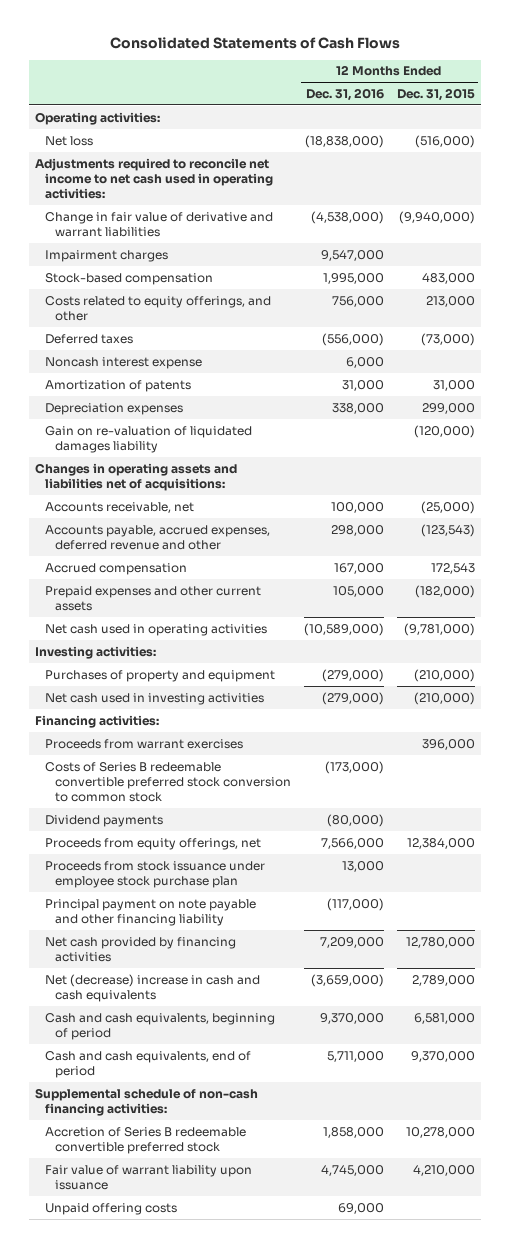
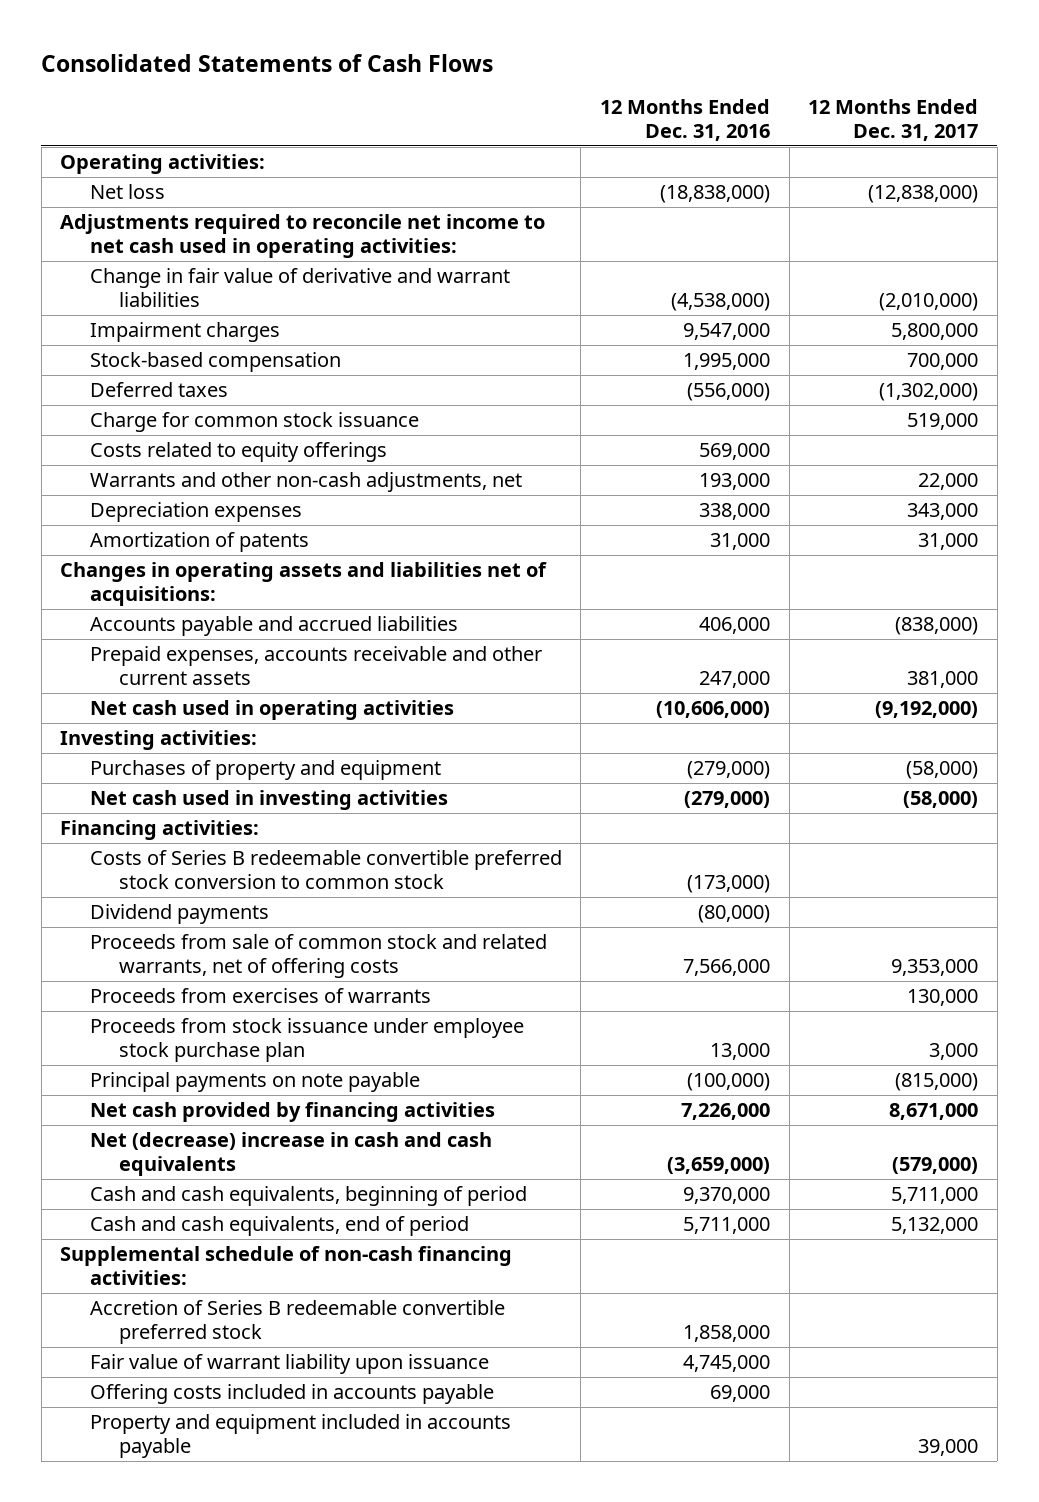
[396,87,475,101] Dec. 31, 2015 -> none
none -> [808,99,979,141] 12 Months Ended Dec. 31, 2017
[45,295,272,321] Costs related to equity offerings, and other -> none
[45,356,203,369] Noncash interest expense -> none
none -> [89,412,419,433] Charge for common stock issuance
none -> [89,442,387,463] Costs related to equity offerings
none -> [89,472,522,493] Warrants and other non-cash adjustments, net
[45,425,253,453] Gain on re-valuation of liquidated damages liability -> none
[45,379,192,392] Amortization of patents -> [89,532,309,553] Amortization of patents
[45,501,195,513] Accounts receivable, net -> none
[45,562,188,575] Accrued compensation -> none
[45,524,271,550] Accounts payable, accrued expenses, deferred revenue and other -> [89,616,458,637] Accounts payable and accrued liabilities
[330,524,384,536] 298,000 -> [698,617,770,635] 406,000
[45,585,262,611] Prepaid expenses and other current assets -> [89,646,542,686] Prepaid expenses, accounts receivable and other current assets
[332,585,384,597] 105,000 -> [698,671,770,689] 247,000
[303,622,384,636] (10,589,000) -> [655,701,770,719] (10,606,000)
[45,738,244,749] Proceeds from warrant exercises -> none
[45,837,262,850] Proceeds from equity offerings, net -> [89,934,547,979] Proceeds from sale of common stock and related warrants, net of offering costs
none -> [89,988,431,1004] Proceeds from exercises of warrants
[45,898,257,926] Principal payment on note payable and other financing liability -> [89,1072,420,1093] Principal payments on note payable
[326,897,384,911] (117,000) -> [686,1073,770,1092] (100,000)
[319,936,384,948] 7,209,000 -> [680,1103,770,1121] 7,226,000
[45,1202,178,1215] Unpaid offering costs -> [89,1384,494,1405] Offering costs included in accounts payable
none -> [89,1414,511,1459] Property and equipment included in accounts payable

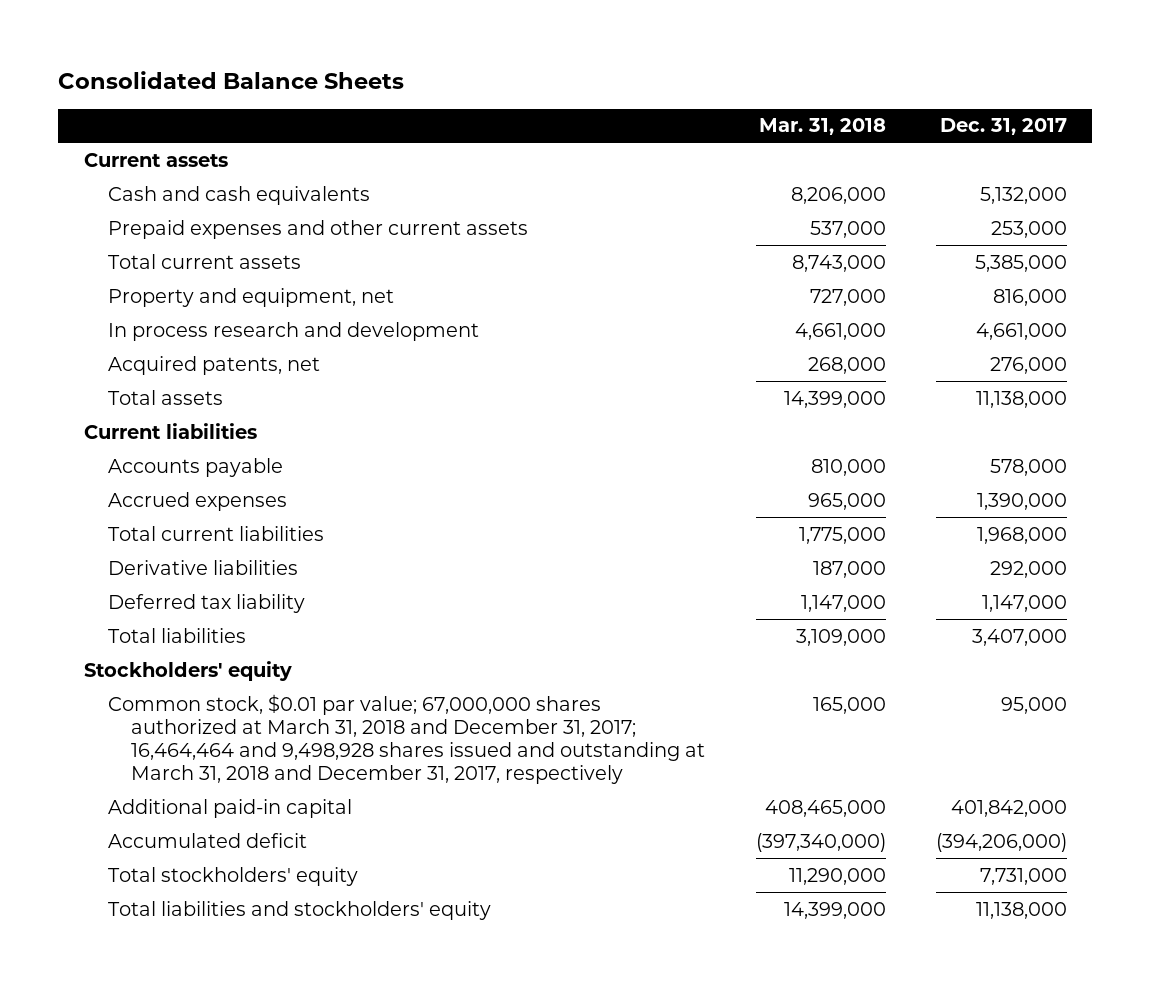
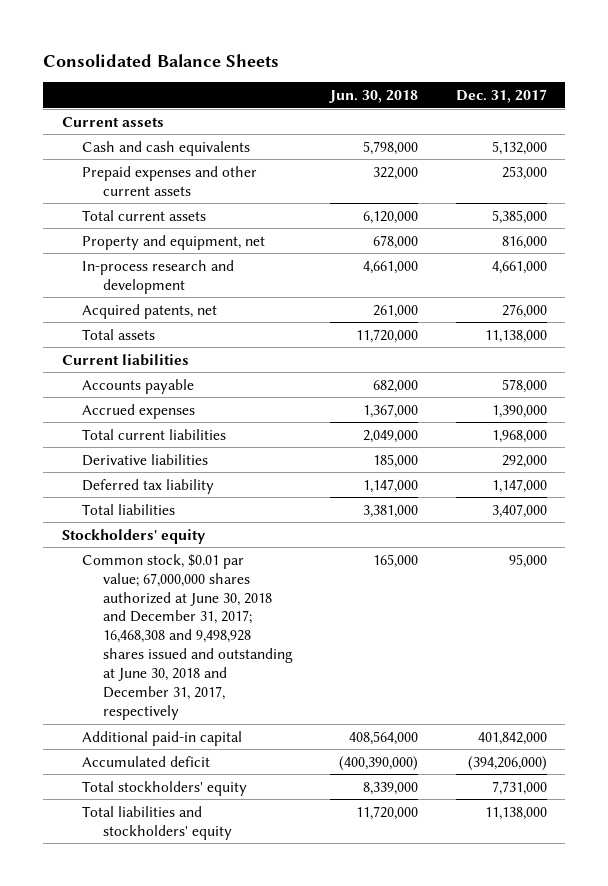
[758,118,886,136] Mar. 31, 2018 -> none
none -> [329,90,419,104] Jun. 30, 2018
[107,321,479,341] In process research and development -> [82,259,235,294] In-process research and development
[107,693,706,785] Common stock, $0.01 par value; 67,000,000 shares authorized at March 31, 2018 and December 31, 2017; 16,464,464 and 9,498,928 shares issued and outstanding at March 31, 2018 and December 31, 2017, respectively -> [82,553,293,721] Common stock, $0.01 par value; 67,000,000 shares authorized at June 30, 2018 and December 31, 2017; 16,468,308 and 9,498,928 shares issued and outstanding at June 30, 2018 and December 31, 2017, respectively

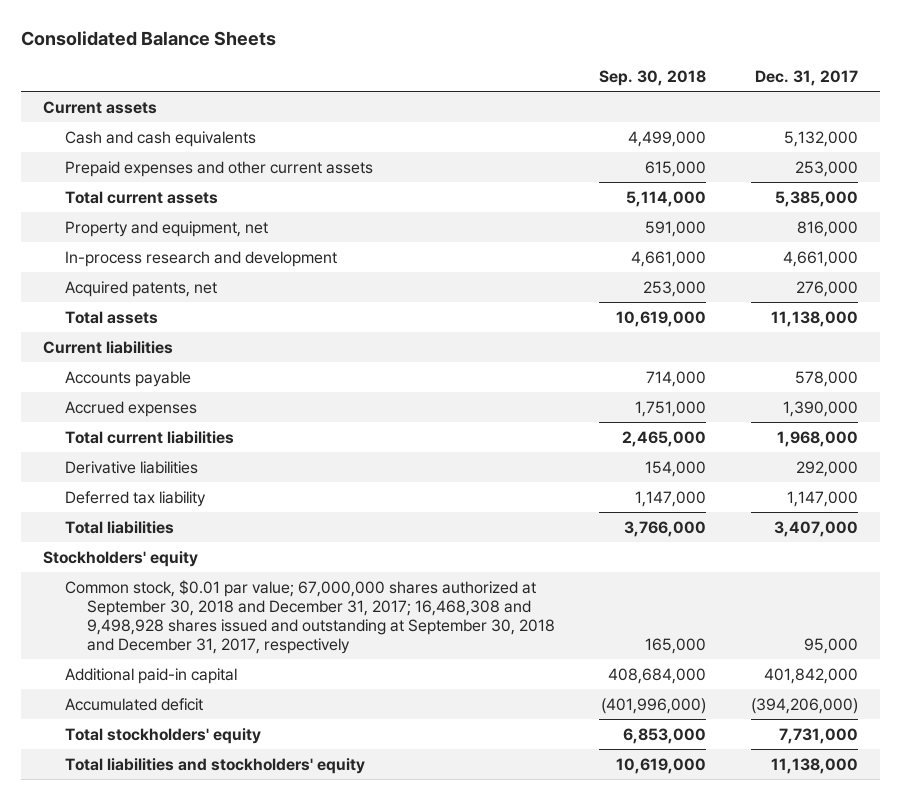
[329,90,419,104] Jun. 30, 2018 -> none
none -> [599,69,707,86] Sep. 30, 2018
[82,553,293,721] Common stock, $0.01 par value; 67,000,000 shares authorized at June 30, 2018 and December 31, 2017; 16,468,308 and 9,498,928 shares issued and outstanding at June 30, 2018 and December 31, 2017, respectively -> [64,579,555,654] Common stock, $0.01 par value; 67,000,000 shares authorized at September 30, 2018 and December 31, 2017; 16,468,308 and 9,498,928 shares issued and outstanding at September 30, 2018 and December 31, 2017, respectively

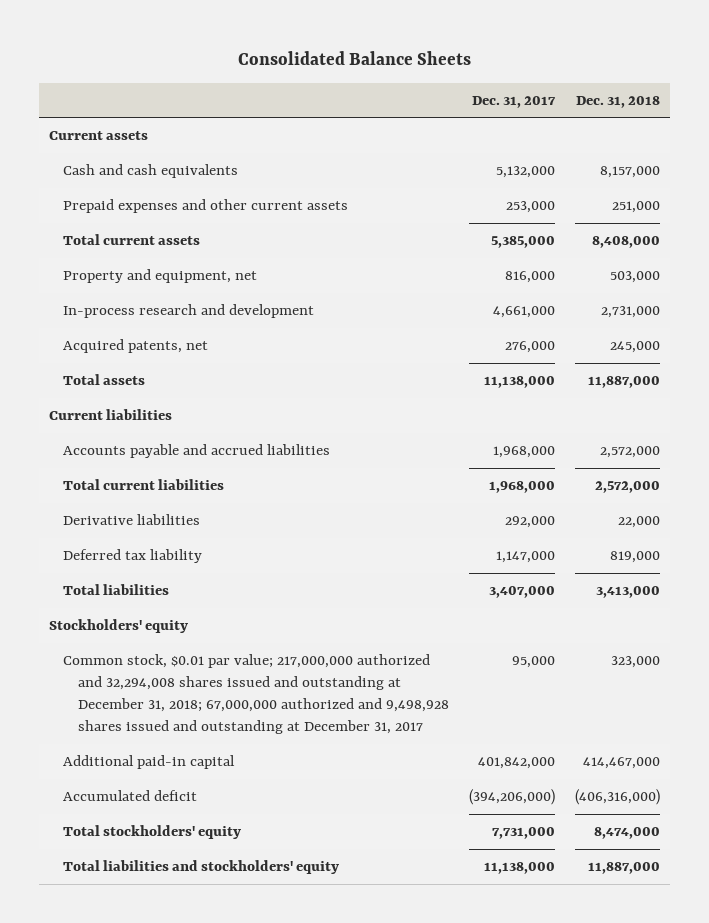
[599,69,707,86] Sep. 30, 2018 -> none
none -> [576,95,661,108] Dec. 31, 2018
[64,370,191,387] Accounts payable -> none
[64,400,197,417] Accrued expenses -> none
none -> [63,444,331,459] Accounts payable and accrued liabilities
[64,579,555,654] Common stock, $0.01 par value; 67,000,000 shares authorized at September 30, 2018 and December 31, 2017; 16,468,308 and 9,498,928 shares issued and outstanding at September 30, 2018 and December 31, 2017, respectively -> [63,654,449,735] Common stock, $0.01 par value; 217,000,000 authorized and 32,294,008 shares issued and outstanding at December 31, 2018; 67,000,000 authorized and 9,498,928 shares issued and outstanding at December 31, 2017

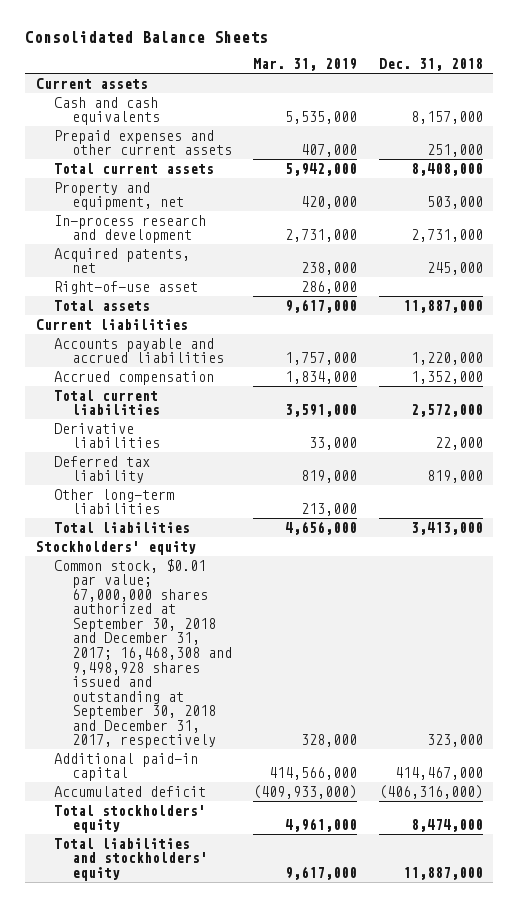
[471,95,556,108] Dec. 31, 2017 -> none
none -> [253,57,358,71] Mar. 31, 2019
none -> [53,280,198,294] Right-of-use asset
[600,446,661,459] 2,572,000 -> [410,352,483,366] 1,220,000
none -> [53,370,214,385] Accrued compensation
none -> [53,488,174,515] Other long-term liabilities
[63,654,449,735] Common stock, $0.01 par value; 217,000,000 authorized and 32,294,008 shares issued and outstanding at December 31, 2018; 67,000,000 authorized and 9,498,928 shares issued and outstanding at December 31, 2017 -> [53,558,232,749] Common stock, $0.01 par value; 67,000,000 shares authorized at September 30, 2018 and December 31, 2017; 16,468,308 and 9,498,928 shares issued and outstanding at September 30, 2018 and December 31, 2017, respectively

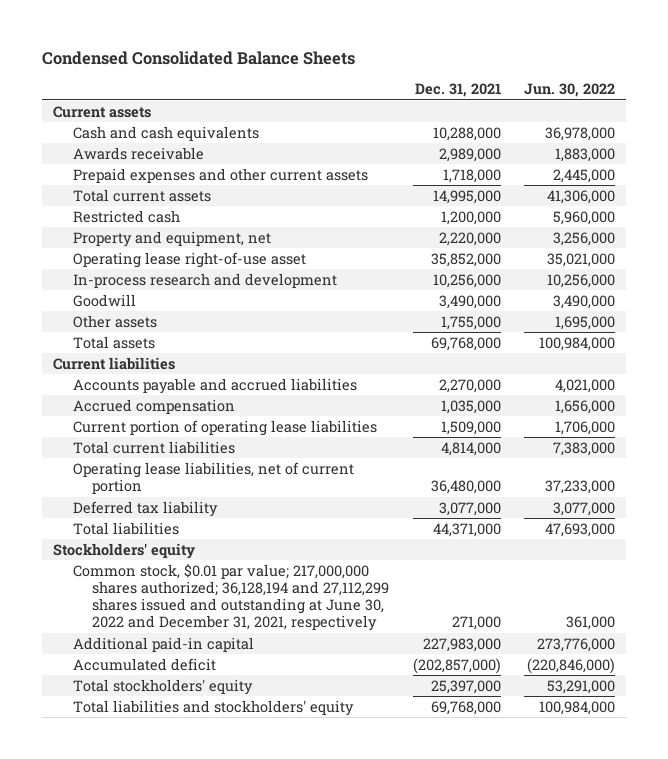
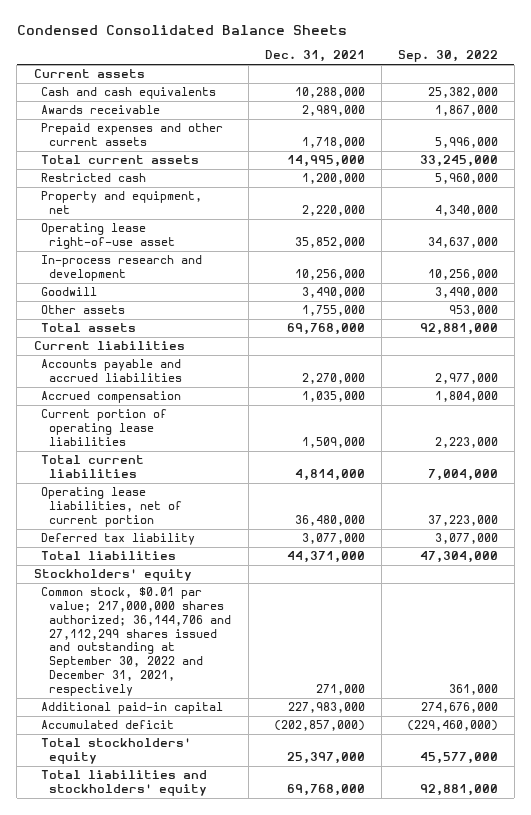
[523,83,615,98] Jun. 30, 2022 -> none
none -> [397,50,498,63] Sep. 30, 2022
[72,563,390,632] Common stock, $0.01 par value; 217,000,000 shares authorized; 36,128,194 and 27,112,299 shares issued and outstanding at June 30, 2022 and December 31, 2021, respectively -> [41,587,232,696] Common stock, $0.01 par value; 217,000,000 shares authorized; 36,144,706 and 27,112,299 shares issued and outstanding at September 30, 2022 and December 31, 2021, respectively

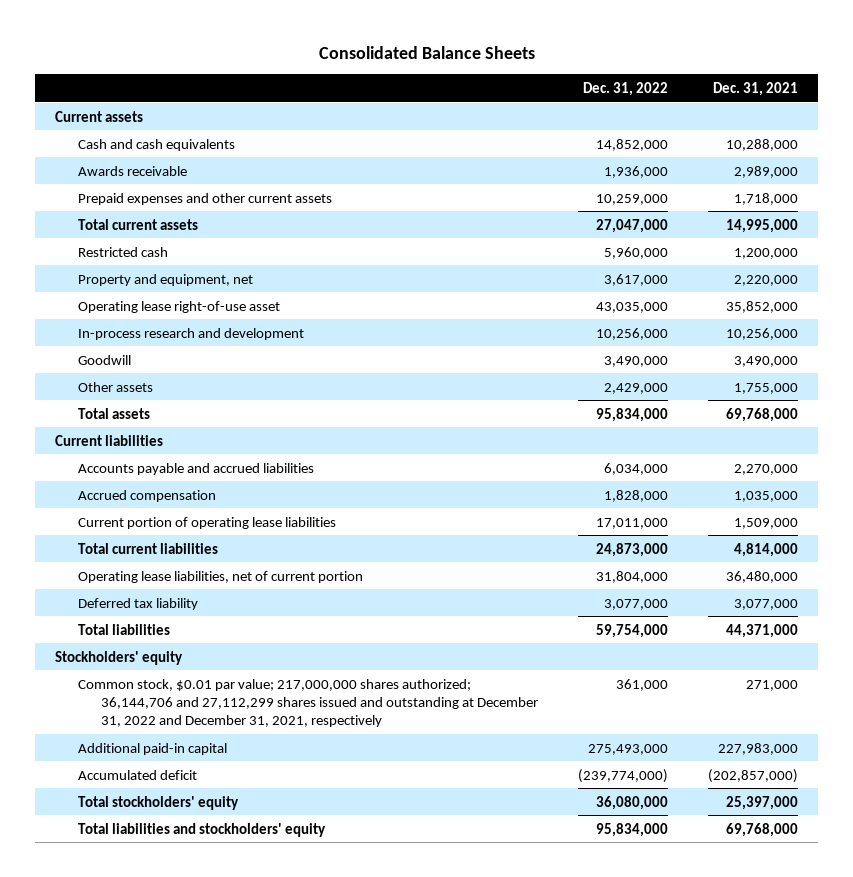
[16,24,347,35] Condensed Consolidated Balance Sheets -> [318,45,535,59] Consolidated Balance Sheets
[397,50,498,63] Sep. 30, 2022 -> none
none -> [583,81,669,96] Dec. 31, 2022
[41,587,232,696] Common stock, $0.01 par value; 217,000,000 shares authorized; 36,144,706 and 27,112,299 shares issued and outstanding at September 30, 2022 and December 31, 2021, respectively -> [78,678,539,728] Common stock, $0.01 par value; 217,000,000 shares authorized; 36,144,706 and 27,112,299 shares issued and outstanding at December 31, 2022 and December 31, 2021, respectively

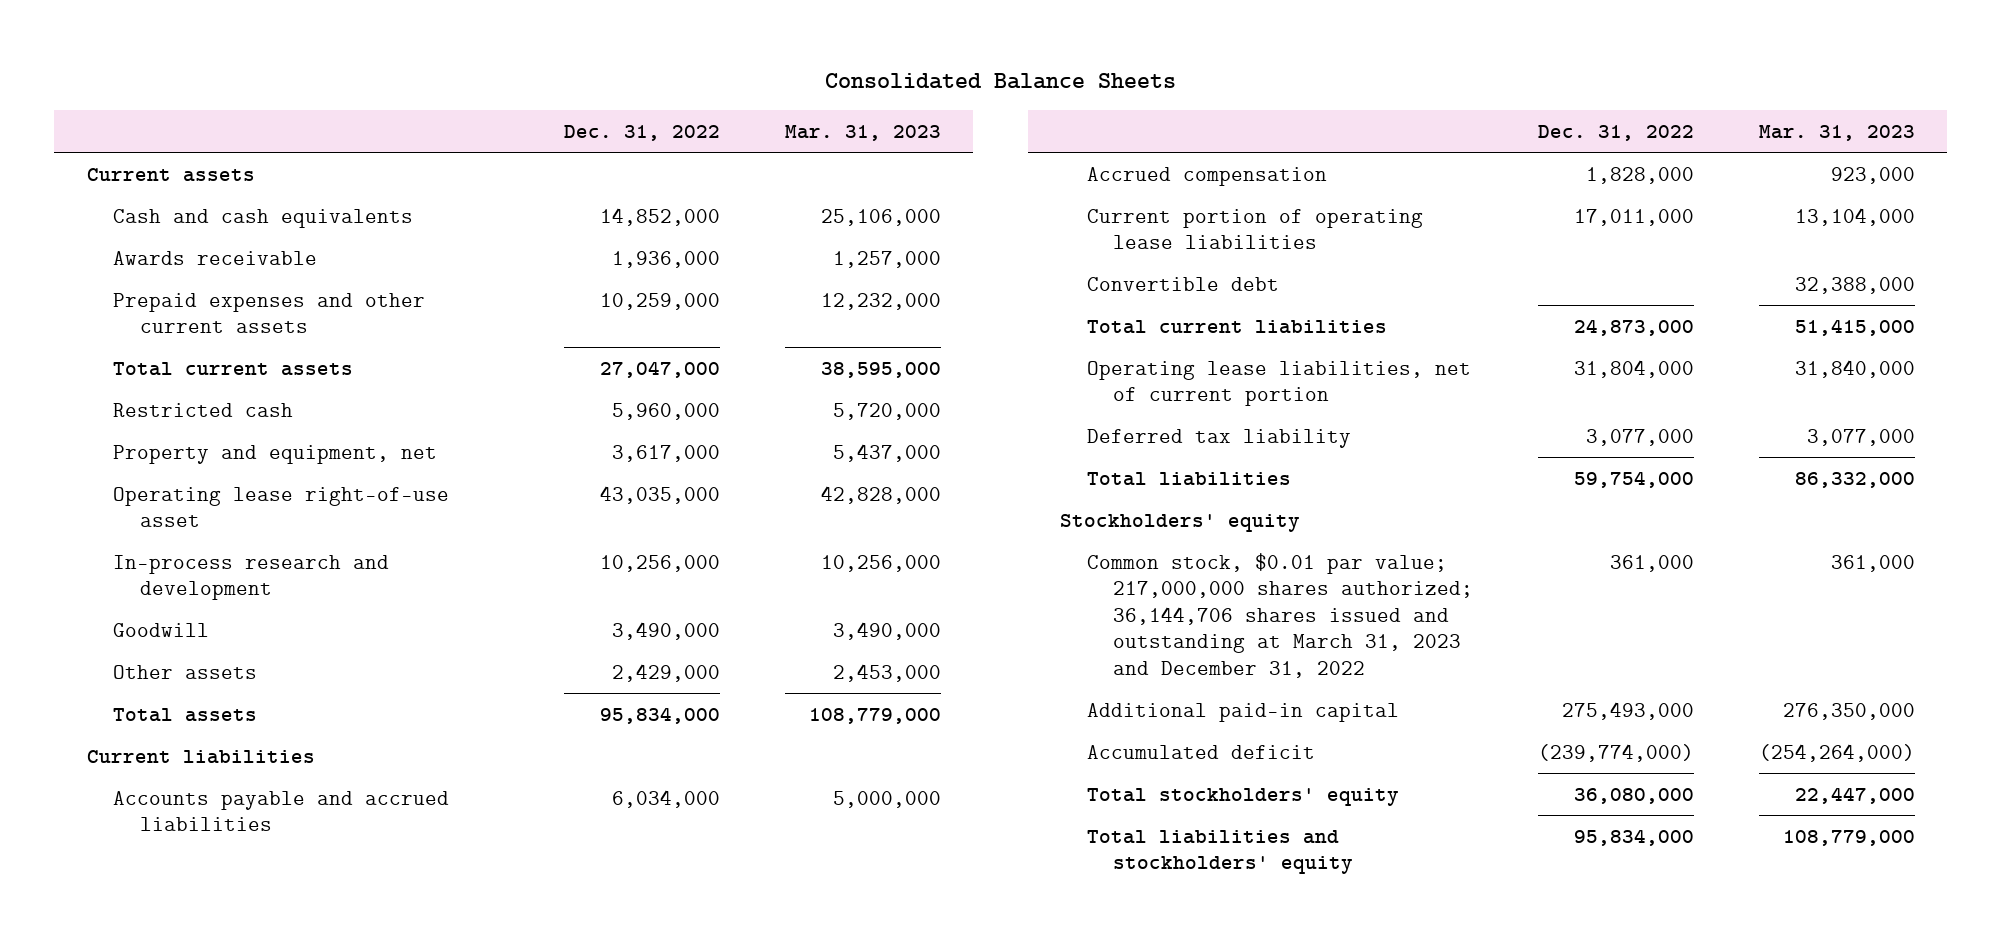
[712,81,798,96] Dec. 31, 2021 -> none
none -> [784,124,941,141] Mar. 31, 2023
none -> [1086,276,1279,291] Convertible debt
[78,678,539,728] Common stock, $0.01 par value; 217,000,000 shares authorized; 36,144,706 and 27,112,299 shares issued and outstanding at December 31, 2022 and December 31, 2021, respectively -> [1086,552,1474,678] Common stock, $0.01 par value; 217,000,000 shares authorized; 36,144,706 shares issued and outstanding at March 31, 2023 and December 31, 2022

